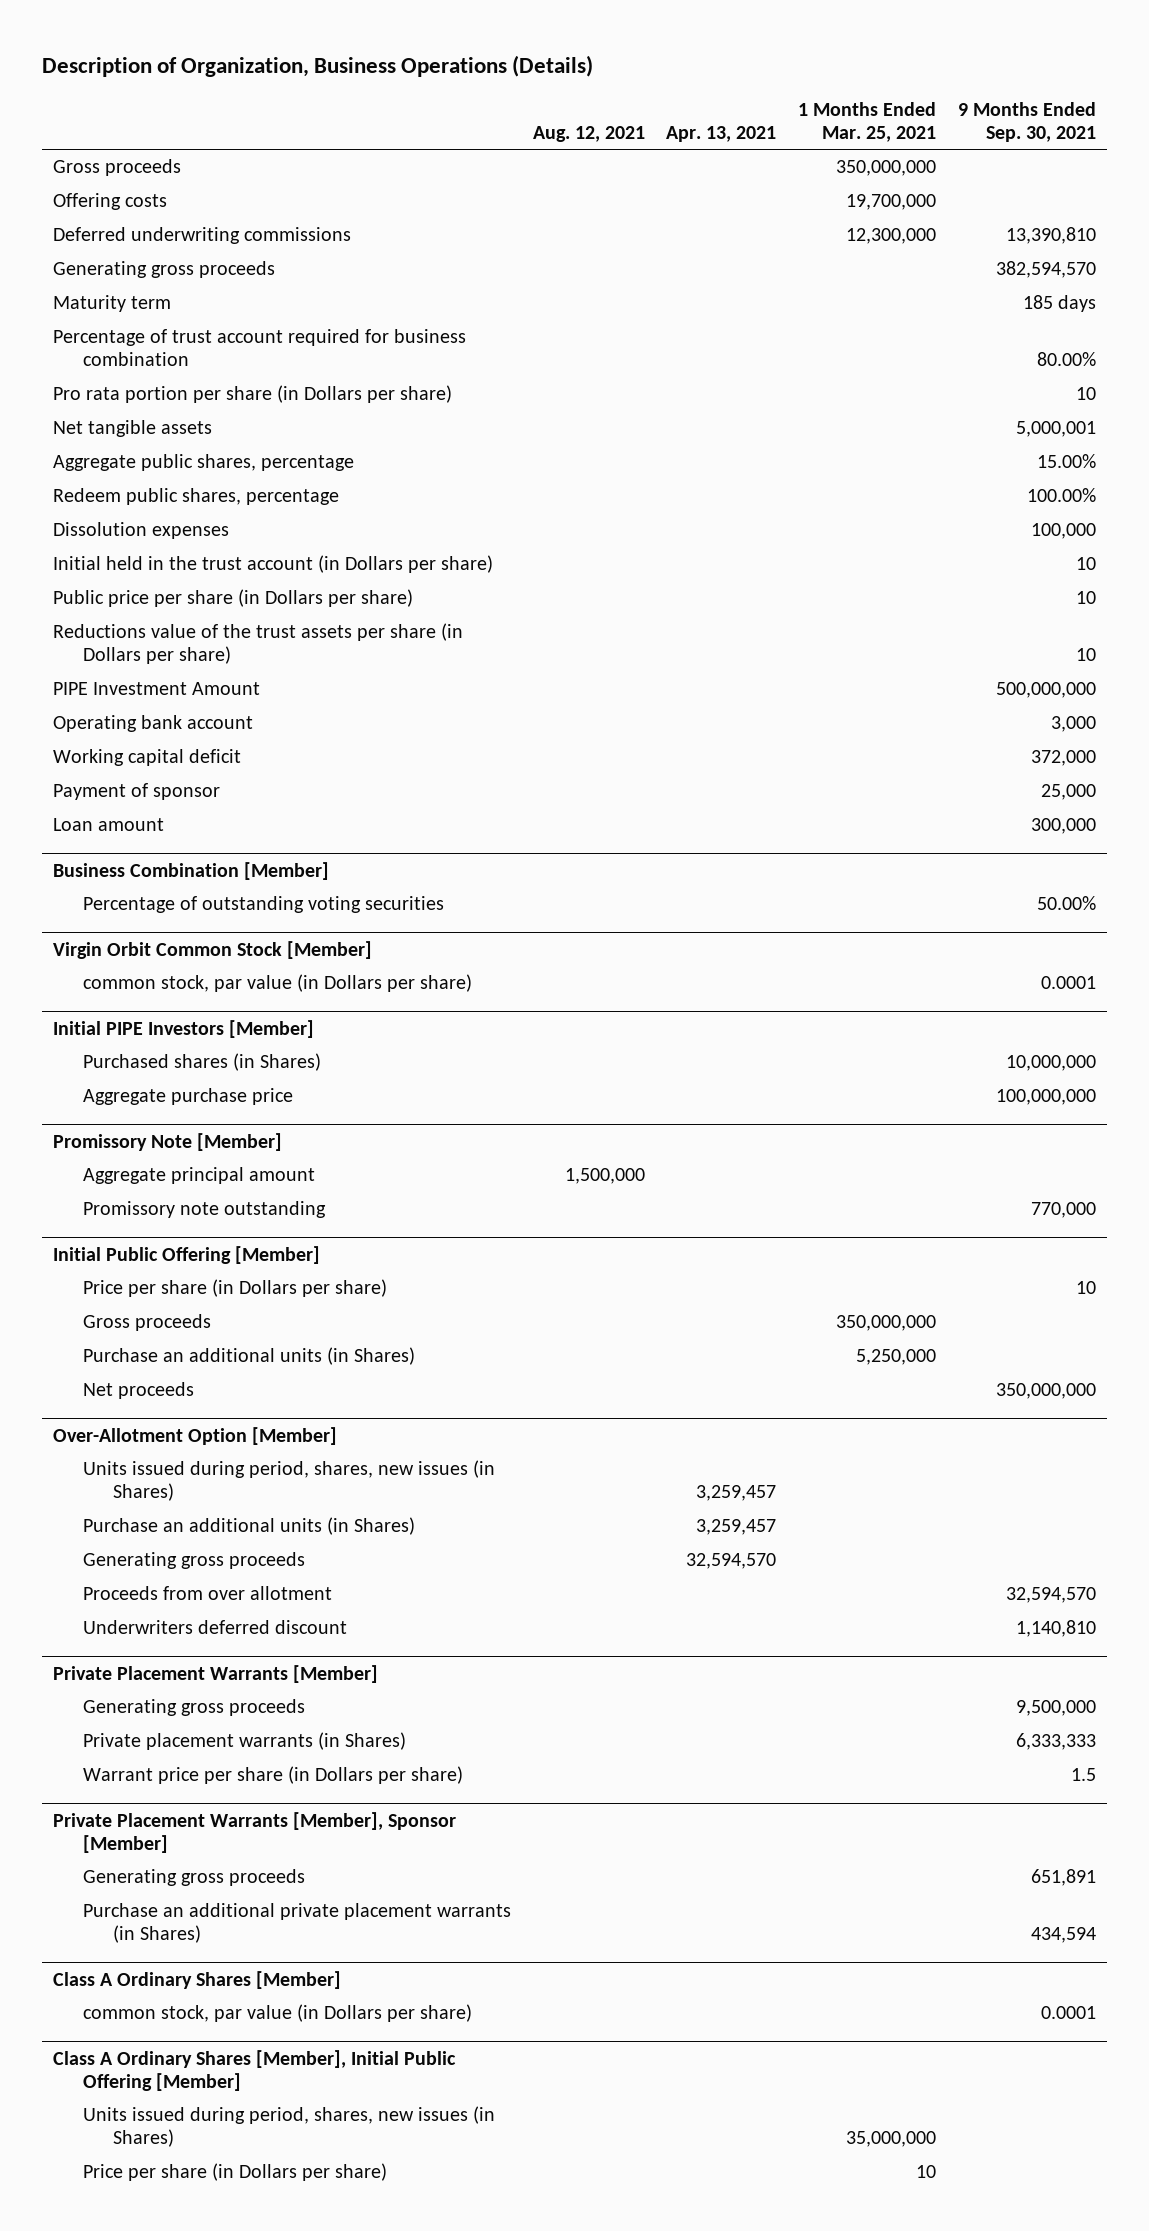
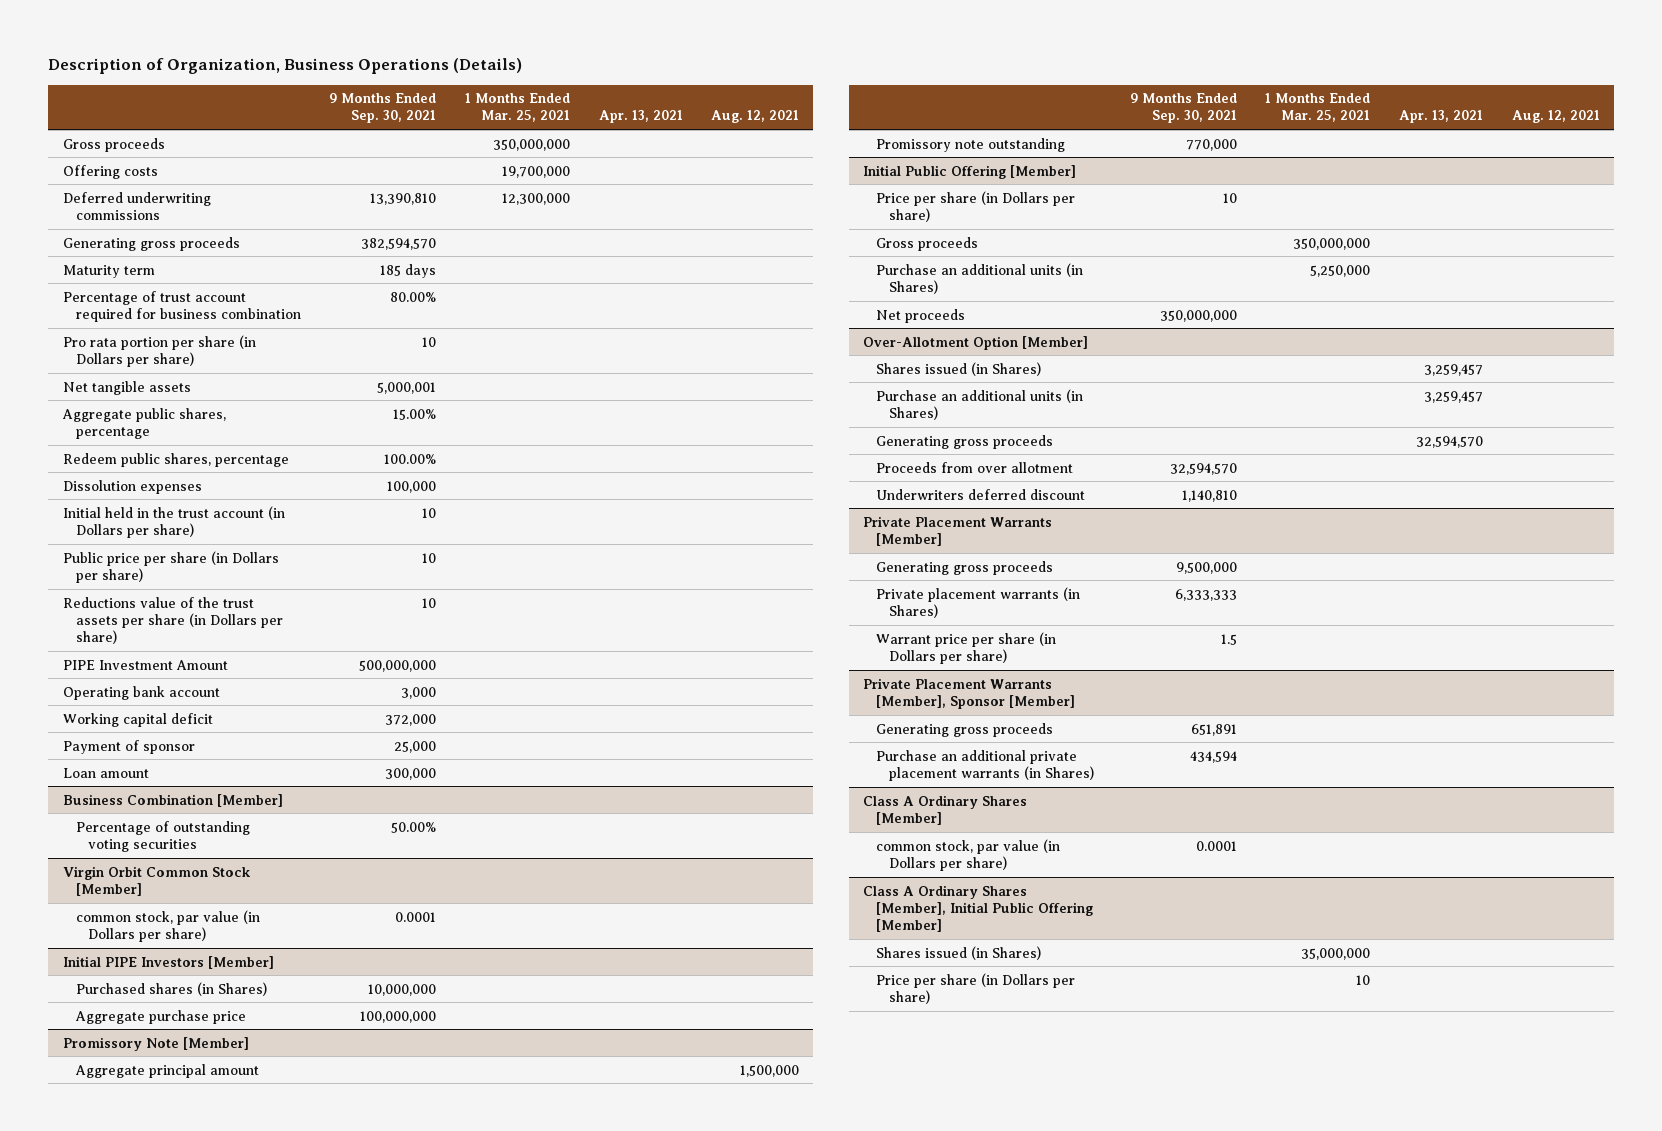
[82,1460,495,1502] Units issued during period, shares, new issues (in Shares) -> [876,361,1042,376] Shares issued (in Shares)
[82,2106,495,2148] Units issued during period, shares, new issues (in Shares) -> [876,945,1042,960] Shares issued (in Shares)

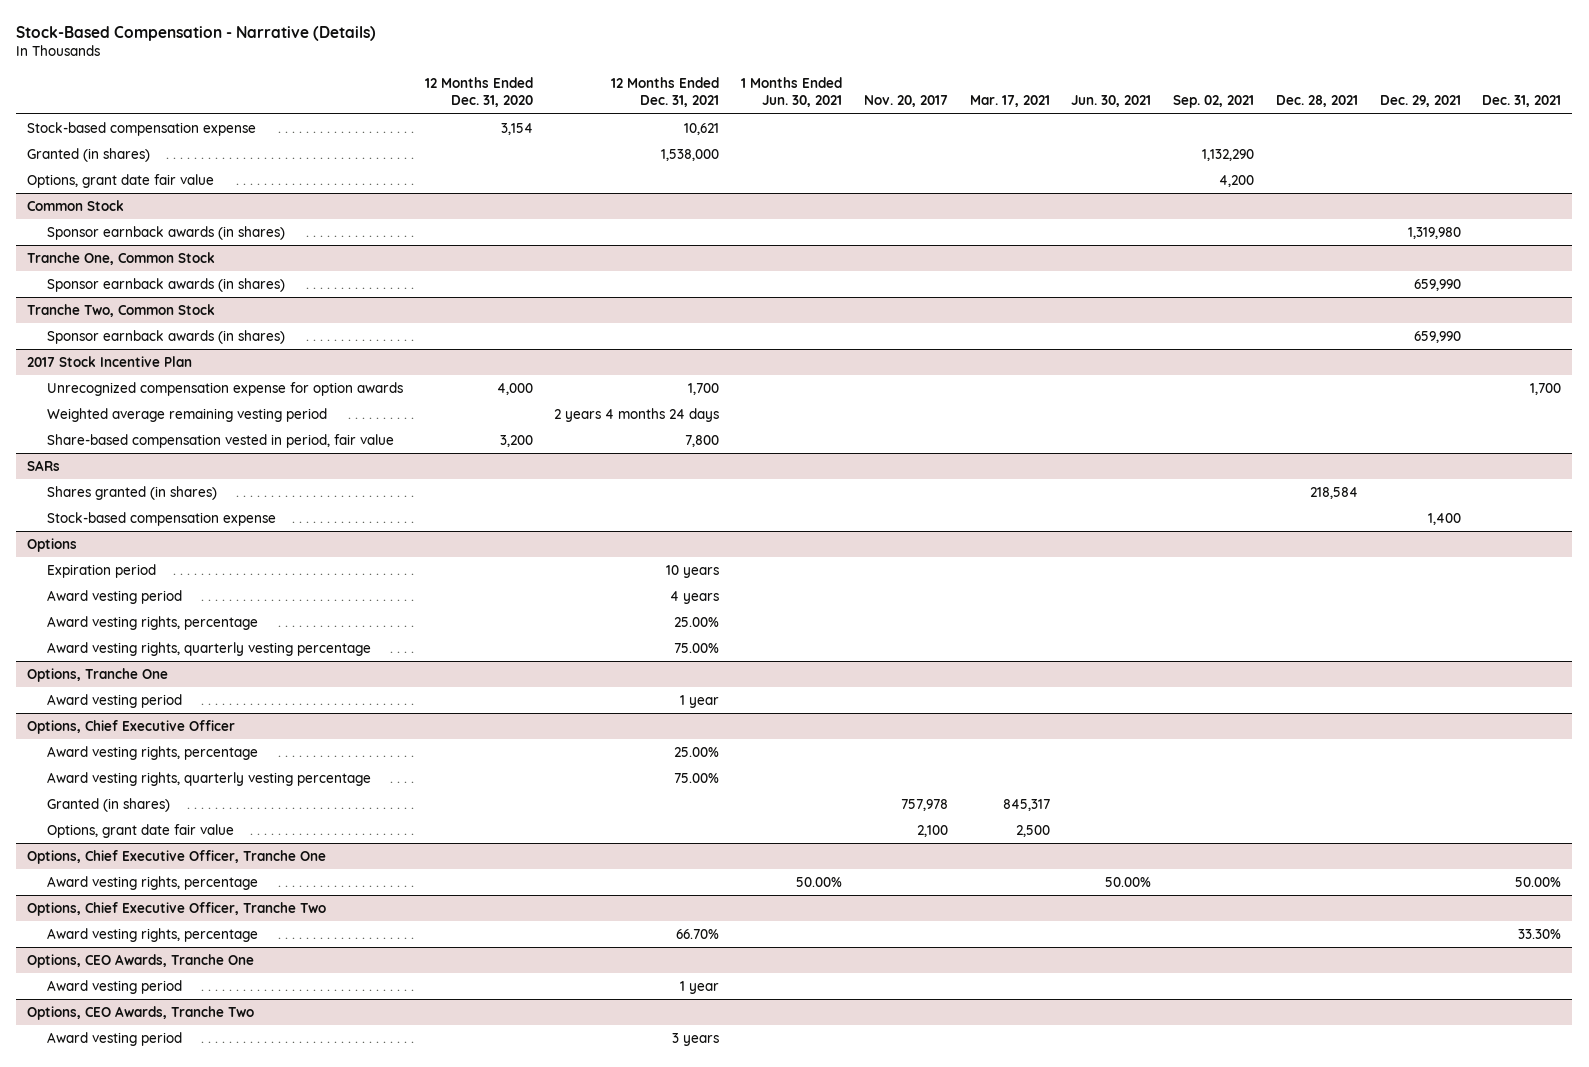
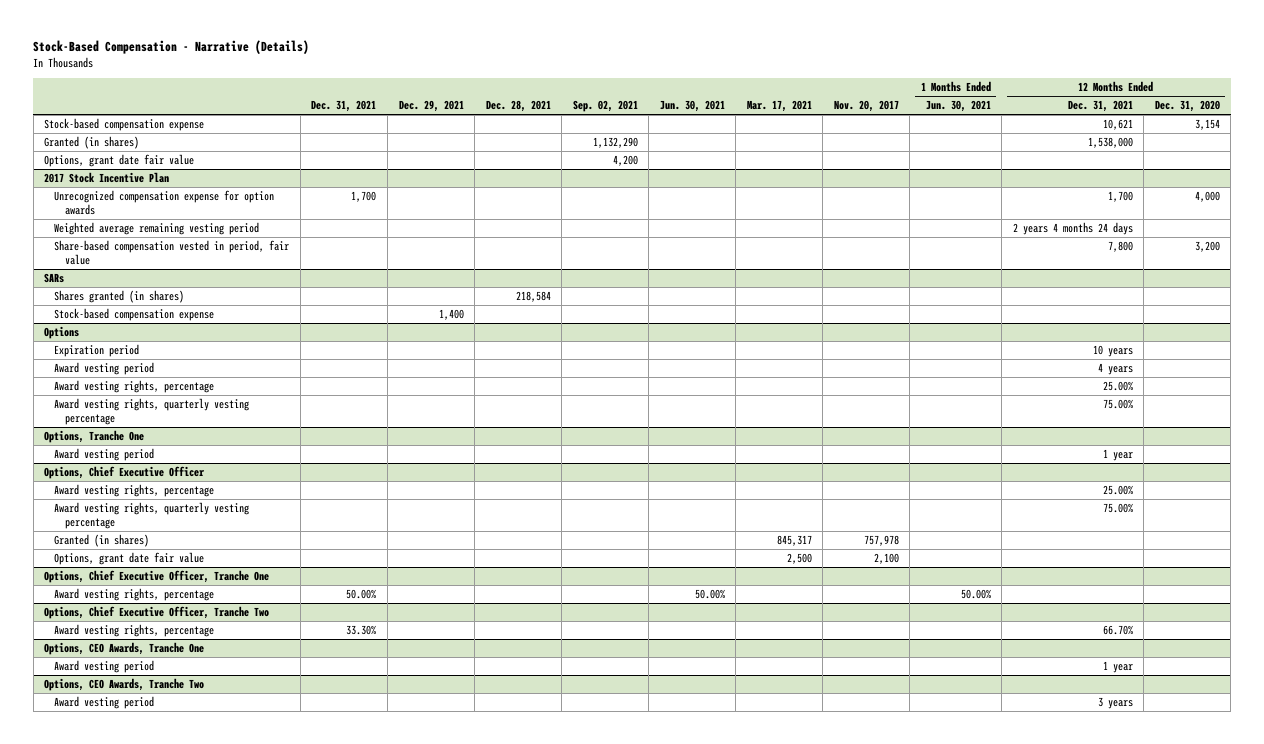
[27,200,125,212] Common Stock -> none
[46,226,285,241] Sponsor earnback awards (in shares) -> none
[27,252,216,266] Tranche One, Common Stock -> none
[46,278,285,293] Sponsor earnback awards (in shares) -> none
[27,304,216,318] Tranche Two, Common Stock -> none
[46,330,285,345] Sponsor earnback awards (in shares) -> none

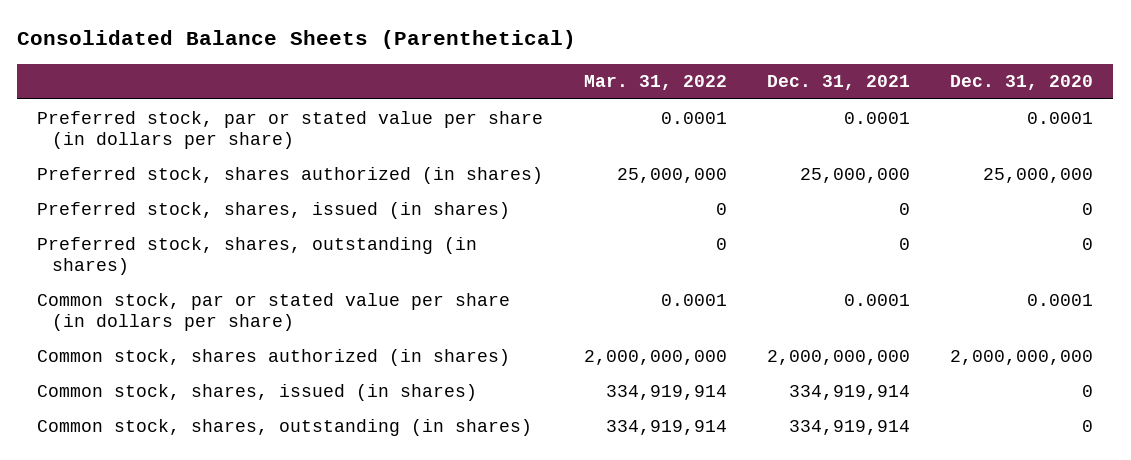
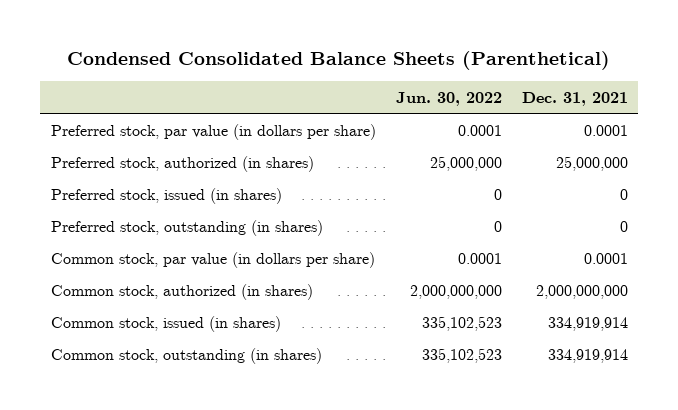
[17,30,577,50] Consolidated Balance Sheets (Parenthetical) -> [67,51,611,71] Condensed Consolidated Balance Sheets (Parenthetical)
[583,75,727,91] Mar. 31, 2022 -> none
[950,75,1094,91] Dec. 31, 2020 -> none
none -> [395,91,502,106] Jun. 30, 2022
[37,110,544,149] Preferred stock, par or stated value per share (in dollars per share) -> [50,123,376,140] Preferred stock, par value (in dollars per share)
[37,166,544,184] Preferred stock, shares authorized (in shares) -> [50,155,314,172] Preferred stock, authorized (in shares)
[37,201,511,219] Preferred stock, shares, issued (in shares) -> [50,187,282,204] Preferred stock, issued (in shares)
[37,236,478,275] Preferred stock, shares, outstanding (in shares) -> [50,219,323,236] Preferred stock, outstanding (in shares)
[37,292,511,331] Common stock, par or stated value per share (in dollars per share) -> [50,251,375,268] Common stock, par value (in dollars per share)
[37,348,511,366] Common stock, shares authorized (in shares) -> [50,283,313,300] Common stock, authorized (in shares)
[37,383,478,401] Common stock, shares, issued (in shares) -> [50,315,281,332] Common stock, issued (in shares)
[37,418,533,436] Common stock, shares, outstanding (in shares) -> [50,347,322,364] Common stock, outstanding (in shares)

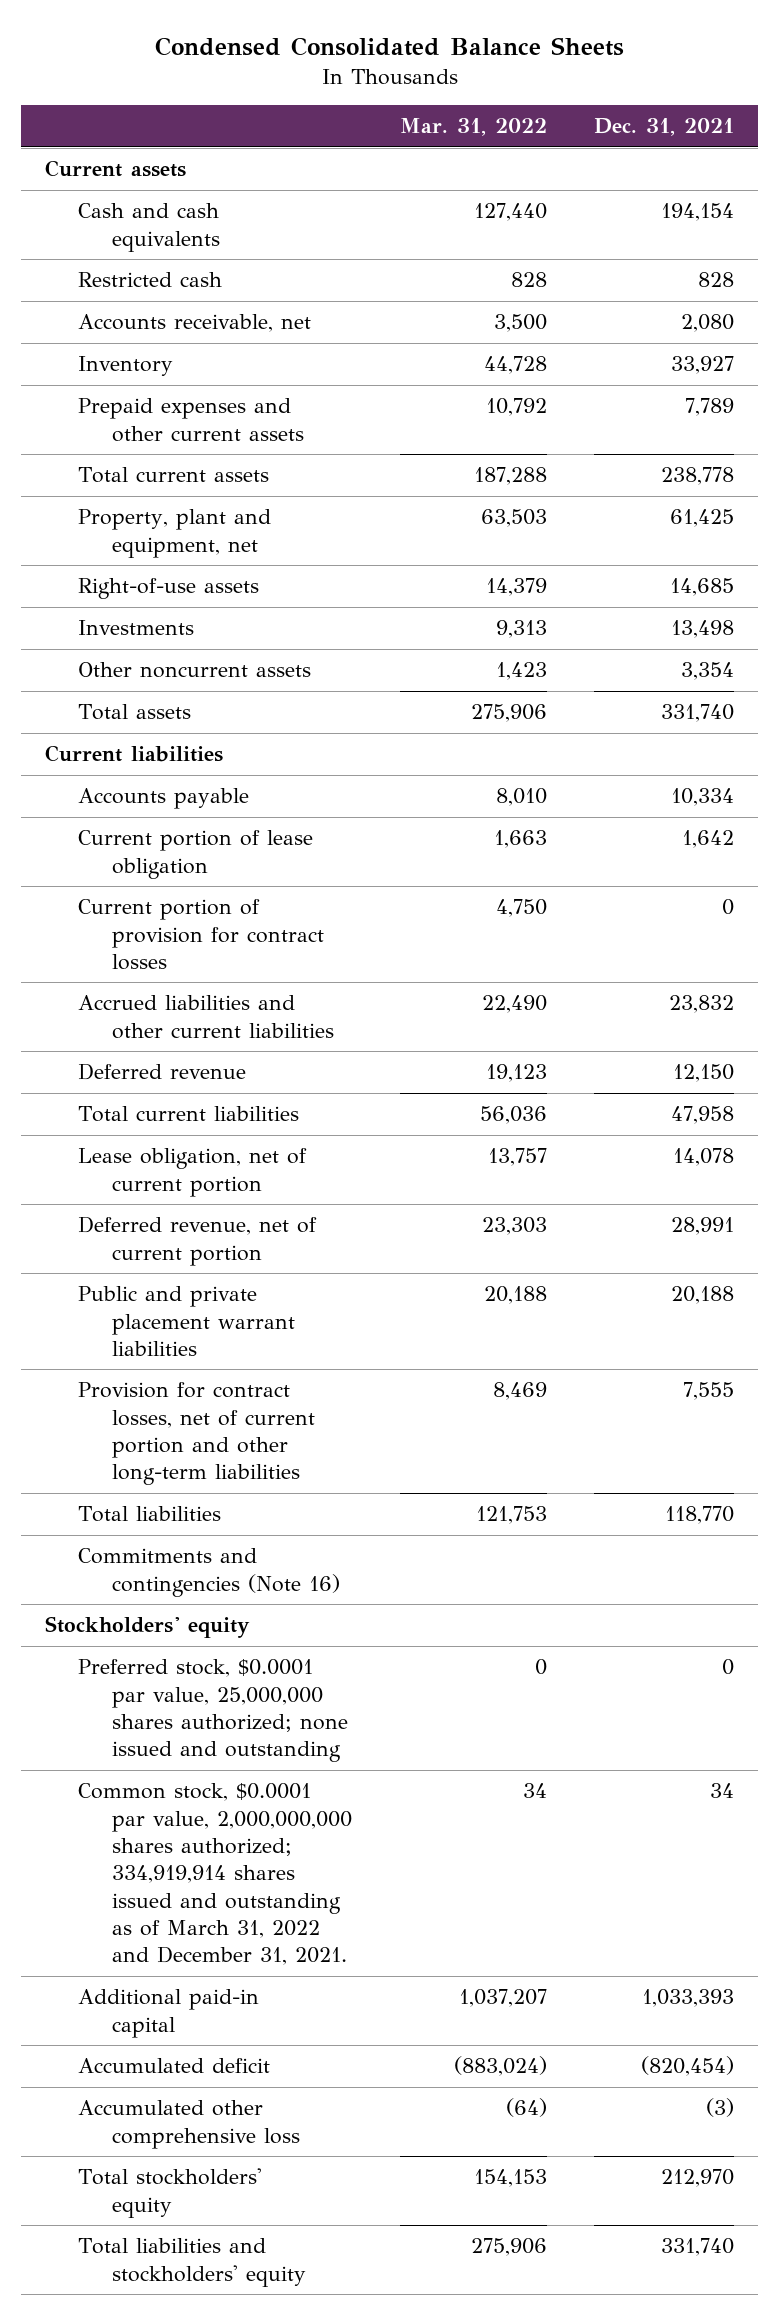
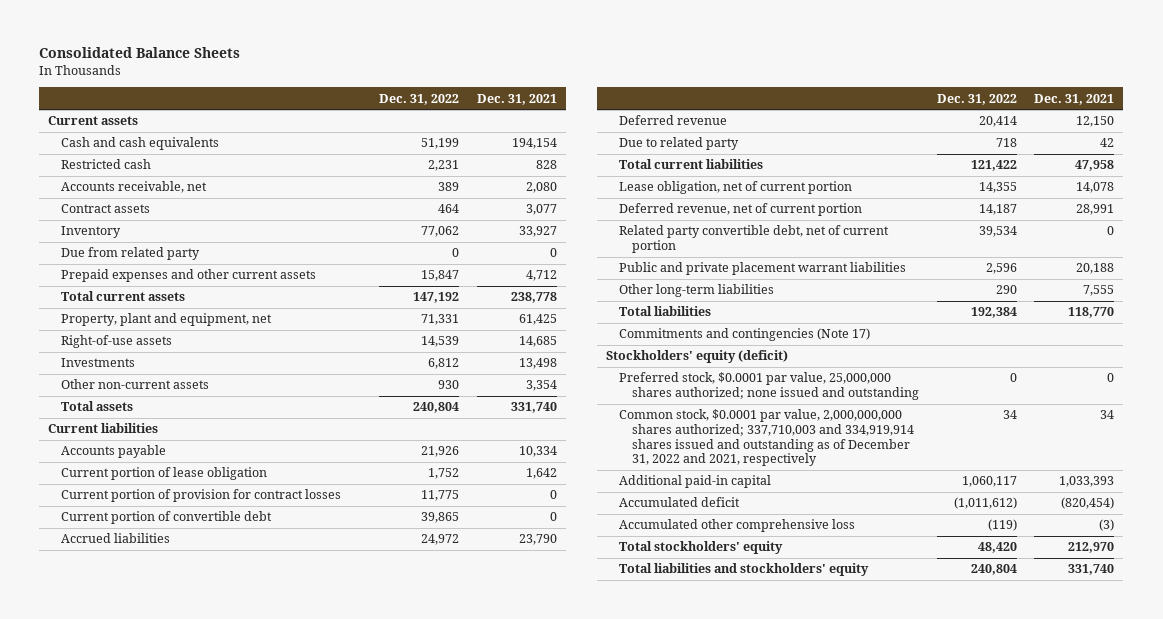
[154,36,624,56] Condensed Consolidated Balance Sheets -> [39,47,241,59] Consolidated Balance Sheets
[399,118,547,137] Mar. 31, 2022 -> none
none -> [379,93,460,105] Dec. 31, 2022
none -> [61,204,151,214] Contract assets
none -> [61,247,201,261] Due from related party
[685,398,735,417] 7,789 -> [526,270,558,282] 4,712
[78,662,312,679] Other noncurrent assets -> [61,379,210,390] Other non-current assets
[78,995,334,1039] Accrued liabilities and other current liabilities -> none
none -> [61,511,273,525] Current portion of convertible debt
none -> [61,533,171,544] Accrued liabilities
none -> [618,137,739,151] Due to related party
none -> [618,225,889,253] Related party convertible debt, net of current portion
[78,1382,315,1486] Provision for contract losses, net of current portion and other long-term liabilities -> [618,284,774,298] Other long-term liabilities
[78,1548,340,1597] Commitments and contingencies (Note 16) -> [618,328,870,342] Commitments and contingencies (Note 17)
[44,1616,250,1639] Stockholders' equity -> [605,350,788,364] Stockholders' equity (deficit)
[78,1783,352,1966] Common stock, $0.0001 par value, 2,000,000,000 shares authorized; 334,919,914 shares issued and outstanding as of March 31, 2022 and December 31, 2021. -> [618,409,914,467] Common stock, $0.0001 par value, 2,000,000,000 shares authorized; 337,710,003 and 334,919,914 shares issued and outstanding as of December 31, 2022 and 2021, respectively

